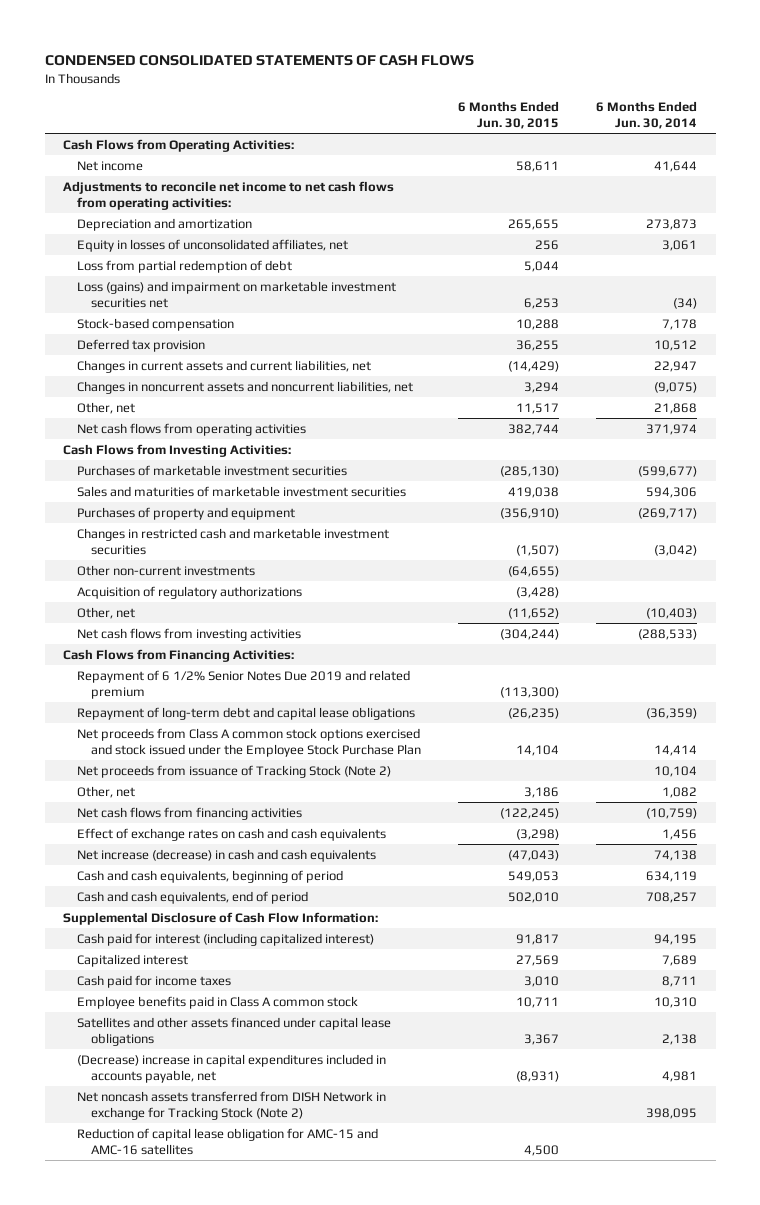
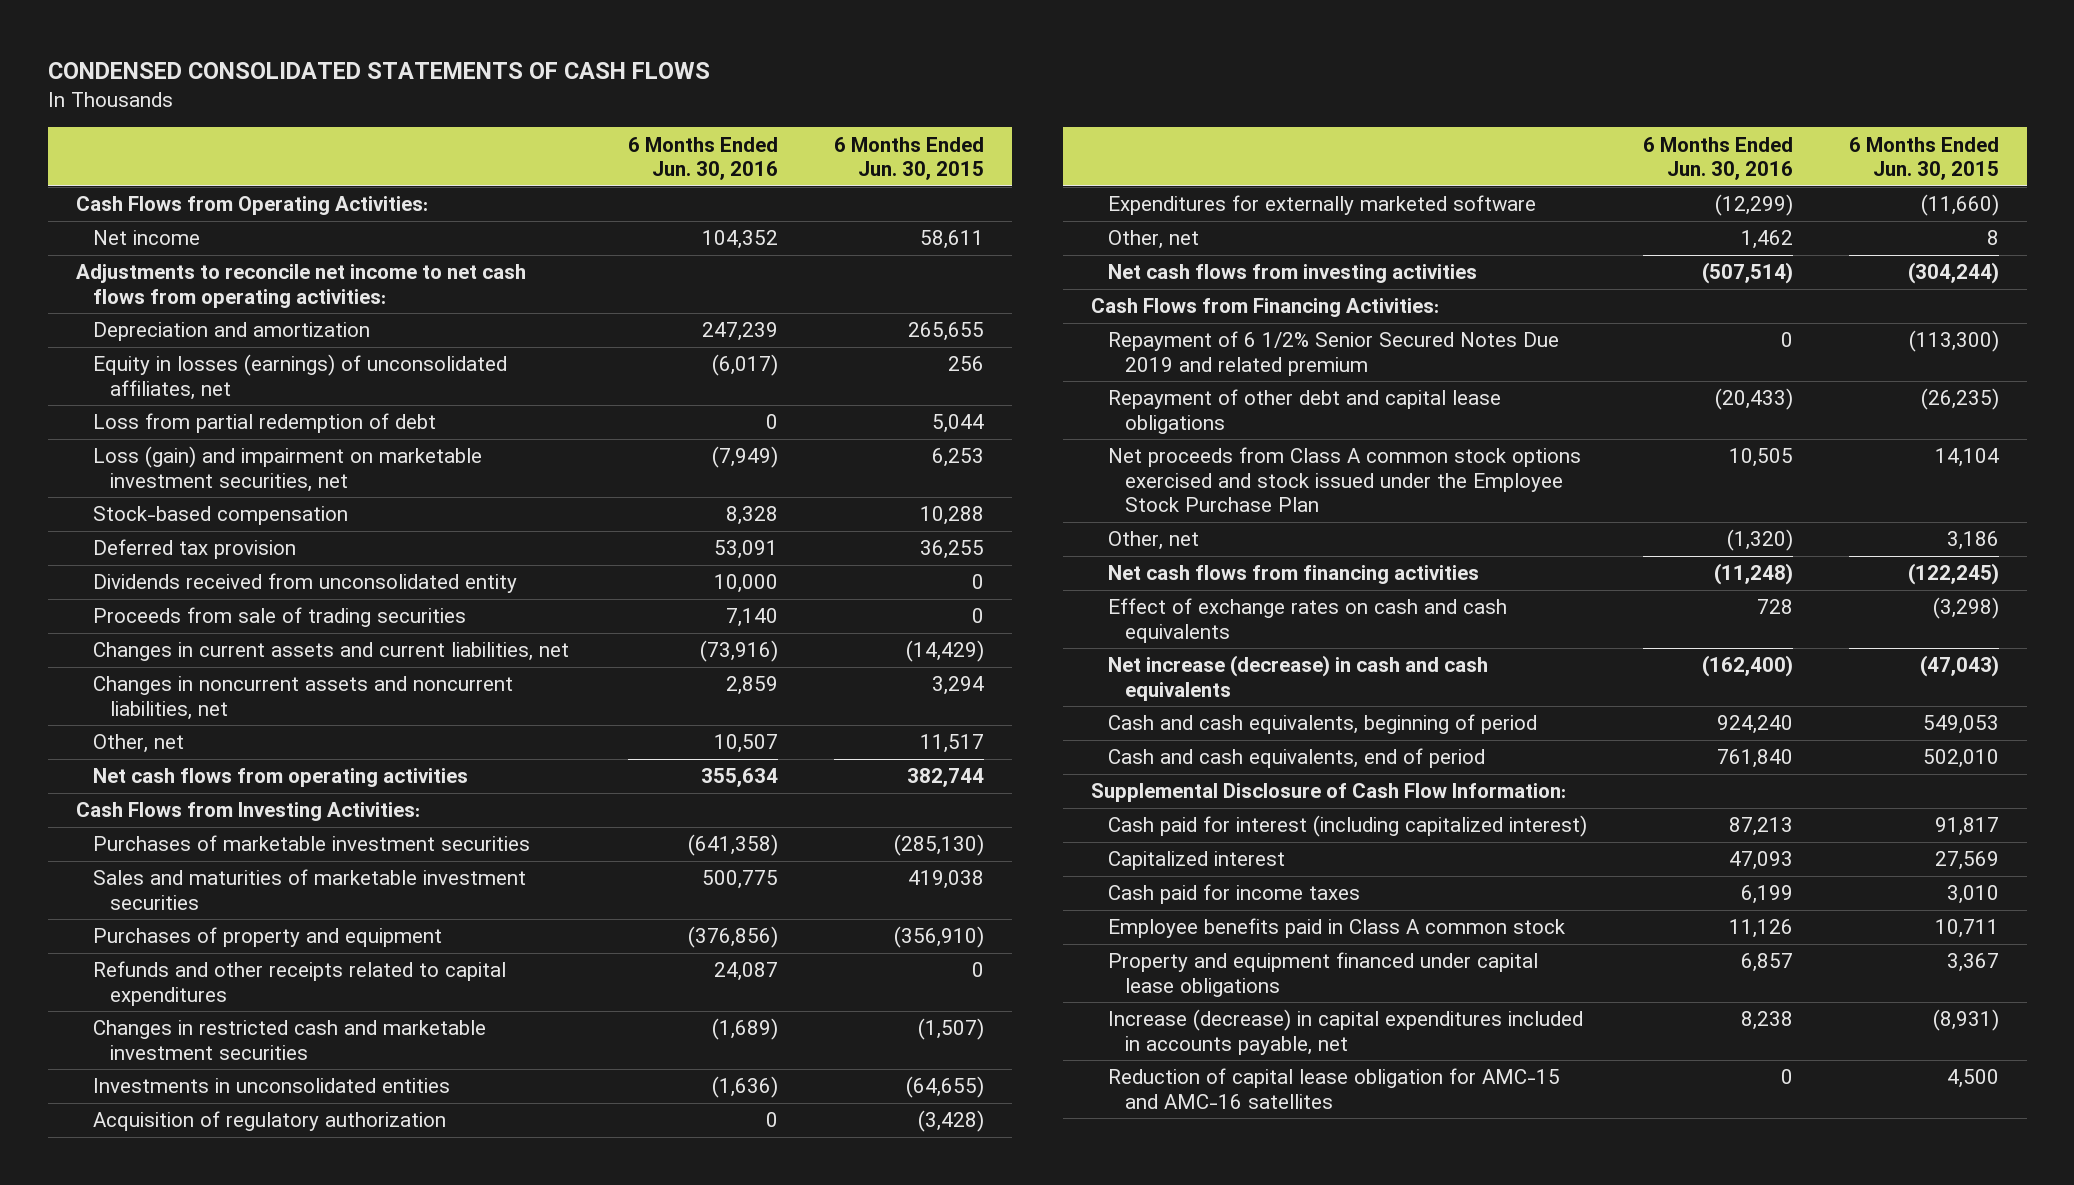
[596,101,698,129] 6 Months Ended Jun. 30, 2014 -> none
none -> [627,136,778,180] 6 Months Ended Jun. 30, 2016
[76,238,348,252] Equity in losses of unconsolidated affiliates, net -> [93,354,508,400] Equity in losses (earnings) of unconsolidated affiliates, net
[76,280,396,308] Loss (gains) and impairment on marketable investment securities net -> [93,446,483,492] Loss (gain) and impairment on marketable investment securities, net
none -> [93,573,518,594] Dividends received from unconsolidated entity
none -> [93,607,467,628] Proceeds from sale of trading securities
none -> [93,961,507,1006] Refunds and other receipts related to capital expenditures
[76,564,255,576] Other non-current investments -> [93,1078,451,1094] Investments in unconsolidated entities
[76,585,302,599] Acquisition of regulatory authorizations -> [93,1111,447,1132] Acquisition of regulatory authorization
none -> [1107,195,1536,216] Expenditures for externally marketed software
[507,607,559,619] (11,652) -> [1986,230,1999,246] 8
[76,669,410,699] Repayment of 6 1/2% Senior Notes Due 2019 and related premium -> [1107,331,1559,376] Repayment of 6 1/2% Senior Secured Notes Due 2019 and related premium
[76,706,415,720] Repayment of long-term debt and capital lease obligations -> [1107,389,1501,434] Repayment of other debt and capital lease obligations
[76,764,391,778] Net proceeds from issuance of Tracking Stock (Note 2) -> none
[76,1090,386,1120] Net noncash assets transferred from DISH Network in exchange for Tracking Stock (Note 2) -> none
[76,1016,391,1046] Satellites and other assets financed under capital lease obligations -> [1107,952,1538,997] Property and equipment financed under capital lease obligations
[76,1053,386,1083] (Decrease) increase in capital expenditures included in accounts payable, net -> [1107,1009,1583,1055] Increase (decrease) in capital expenditures included in accounts payable, net

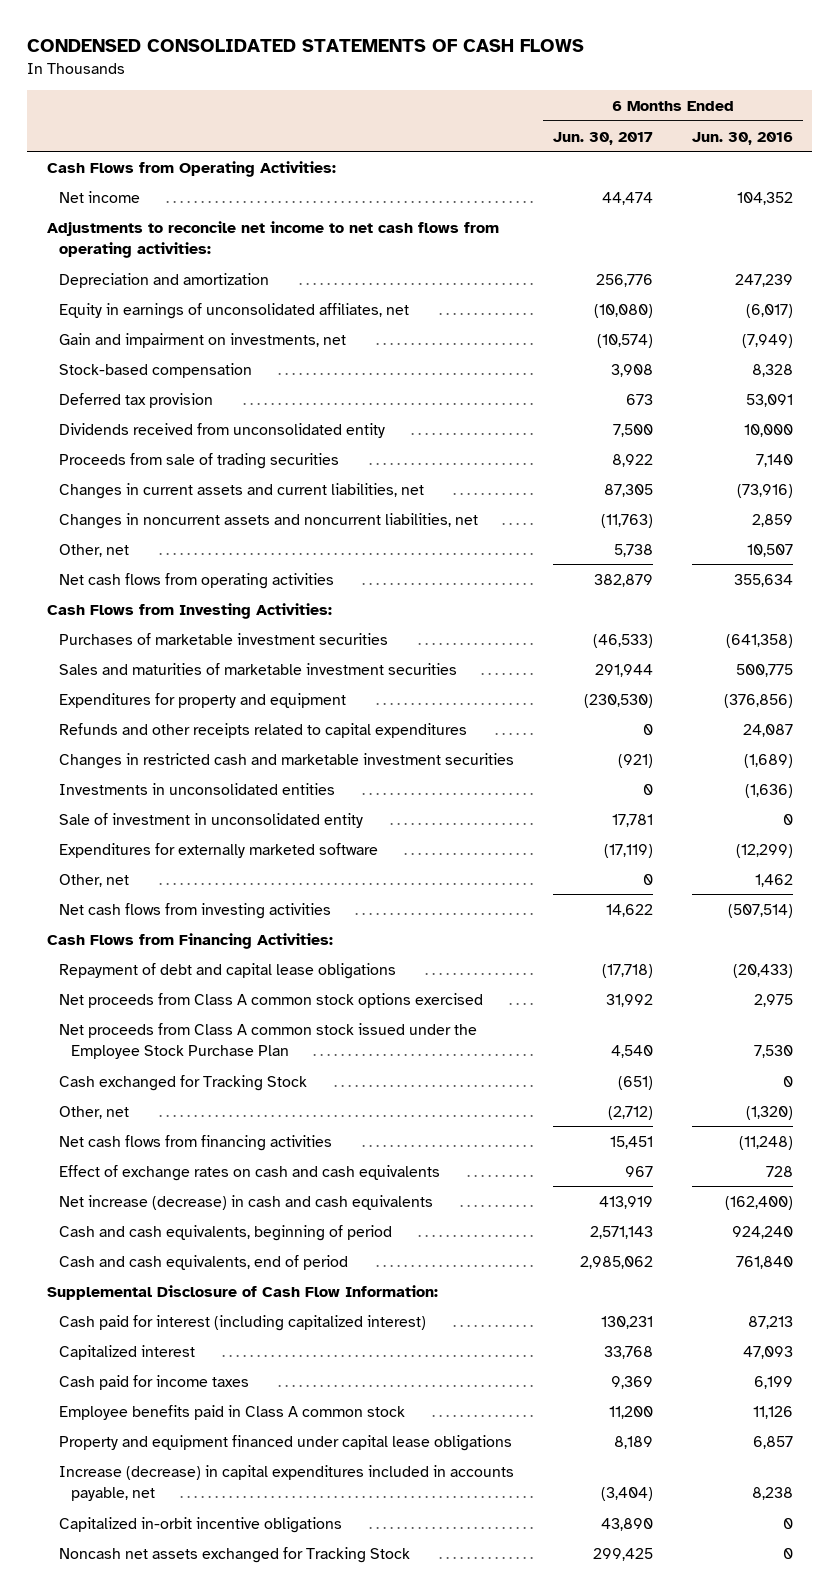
[833,136,984,180] 6 Months Ended Jun. 30, 2015 -> none
none -> [552,131,653,145] Jun. 30, 2017
[93,413,437,434] Loss from partial redemption of debt -> none
[93,354,508,400] Equity in losses (earnings) of unconsolidated affiliates, net -> [58,302,409,319] Equity in earnings of unconsolidated affiliates, net
[93,446,483,492] Loss (gain) and impairment on marketable investment securities, net -> [58,332,346,348] Gain and impairment on investments, net
[93,927,443,948] Purchases of property and equipment -> [58,692,346,708] Expenditures for property and equipment
[93,1111,447,1132] Acquisition of regulatory authorization -> none
none -> [58,812,363,828] Sale of investment in unconsolidated entity
[1107,331,1559,376] Repayment of 6 1/2% Senior Secured Notes Due 2019 and related premium -> none
[1107,389,1501,434] Repayment of other debt and capital lease obligations -> [58,962,396,979] Repayment of debt and capital lease obligations
none -> [58,992,483,1008] Net proceeds from Class A common stock options exercised
[1107,447,1581,512] Net proceeds from Class A common stock options exercised and stock issued under the Employee Stock Purchase Plan -> [58,1022,477,1059] Net proceeds from Class A common stock issued under the Employee Stock Purchase Plan
[1728,448,1793,468] 10,505 -> [753,1044,793,1058] 7,530
none -> [58,1074,307,1091] Cash exchanged for Tracking Stock
[1107,1068,1560,1109] Reduction of capital lease obligation for AMC-15 and AMC-16 satellites -> none
none -> [58,1516,342,1533] Capitalized in-orbit incentive obligations
none -> [58,1546,410,1563] Noncash net assets exchanged for Tracking Stock

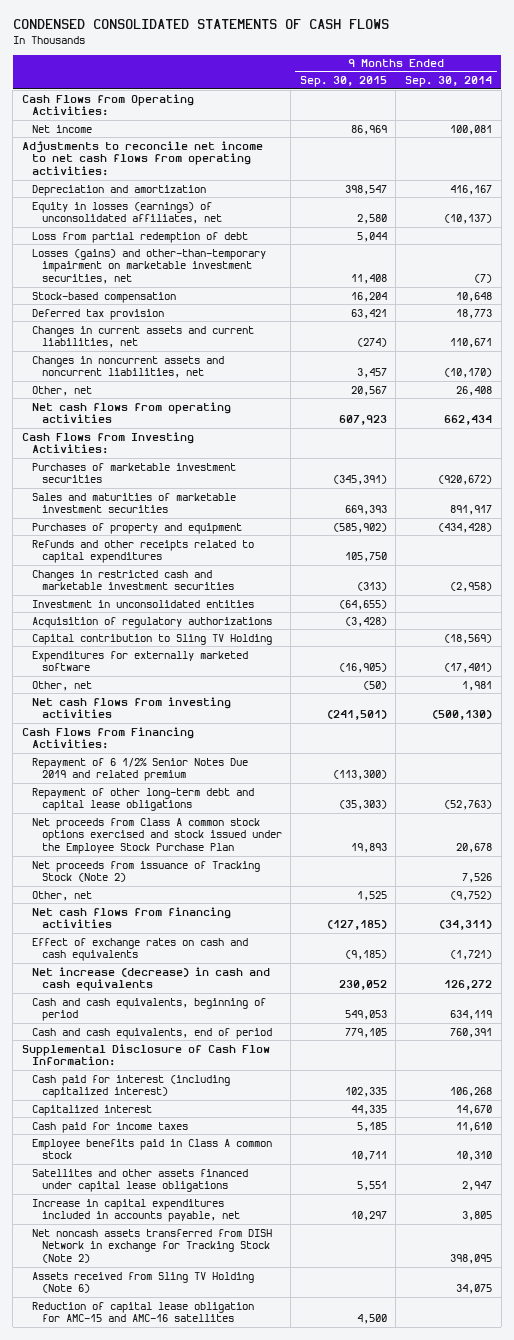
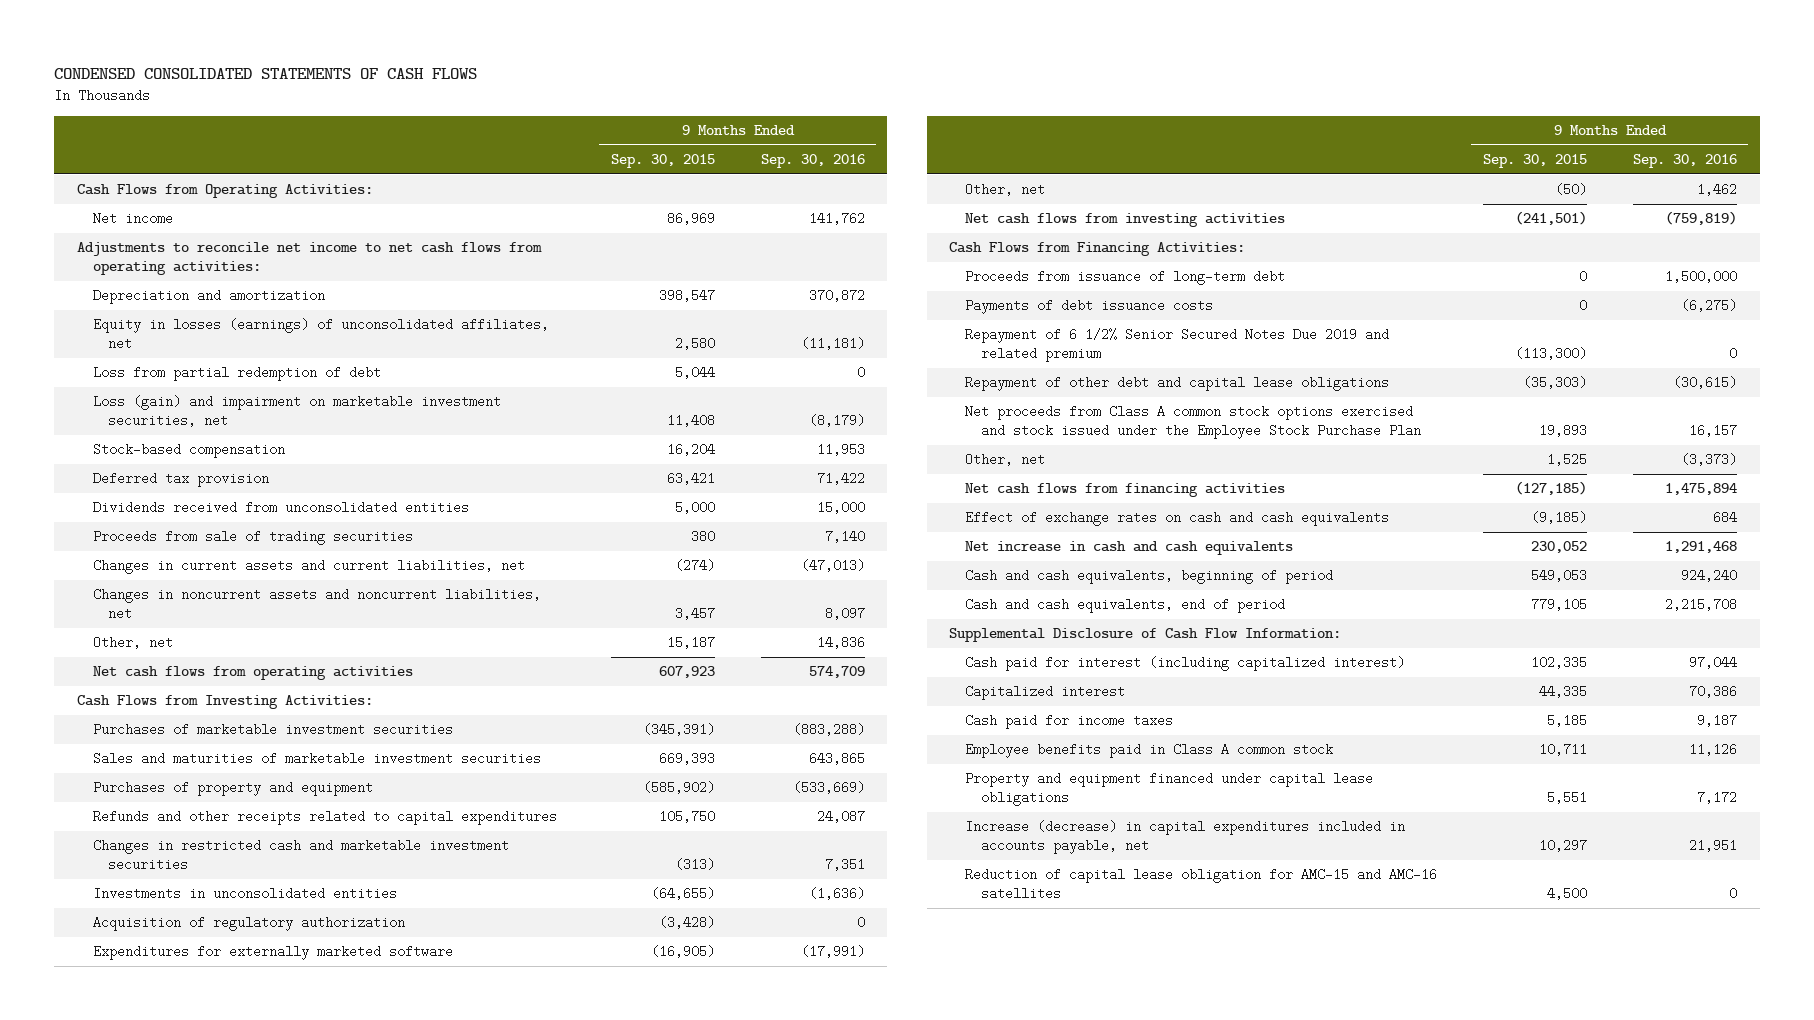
[405,76,493,88] Sep. 30, 2014 -> none
none -> [760,153,865,168] Sep. 30, 2016
[31,248,266,285] Losses (gains) and other-than-temporary impairment on marketable investment securities, net -> [92,395,501,428] Loss (gain) and impairment on marketable investment securities, net
none -> [92,501,469,515] Dividends received from unconsolidated entities
none -> [92,530,413,546] Proceeds from sale of trading securities
[350,385,387,396] 20,567 -> [666,636,715,650] 15,187
[31,633,272,645] Capital contribution to Sling TV Holding -> none
[31,599,254,608] Investment in unconsolidated entities -> [92,887,397,901] Investments in unconsolidated entities
[31,616,272,628] Acquisition of regulatory authorizations -> [92,916,405,932] Acquisition of regulatory authorization
none -> [964,270,1285,286] Proceeds from issuance of long-term debt
none -> [964,299,1213,315] Payments of debt issuance costs
[31,757,248,782] Repayment of 6 1/2% Senior Notes Due 2019 and related premium -> [964,328,1389,363] Repayment of 6 1/2% Senior Secured Notes Due 2019 and related premium
[31,787,254,812] Repayment of other long-term debt and capital lease obligations -> [964,376,1389,392] Repayment of other debt and capital lease obligations
[31,860,260,883] Net proceeds from issuance of Tracking Stock (Note 2) -> none
[31,966,270,992] Net increase (decrease) in cash and cash equivalents -> [964,541,1293,556] Net increase in cash and cash equivalents
[31,1228,272,1264] Net noncash assets transferred from DISH Network in exchange for Tracking Stock (Note 2) -> none
[31,1271,254,1294] Assets received from Sling TV Holding (Note 6) -> none
[31,1168,248,1193] Satellites and other assets financed under capital lease obligations -> [964,772,1373,807] Property and equipment financed under capital lease obligations
[31,1198,240,1223] Increase in capital expenditures included in accounts payable, net -> [964,820,1405,855] Increase (decrease) in capital expenditures included in accounts payable, net

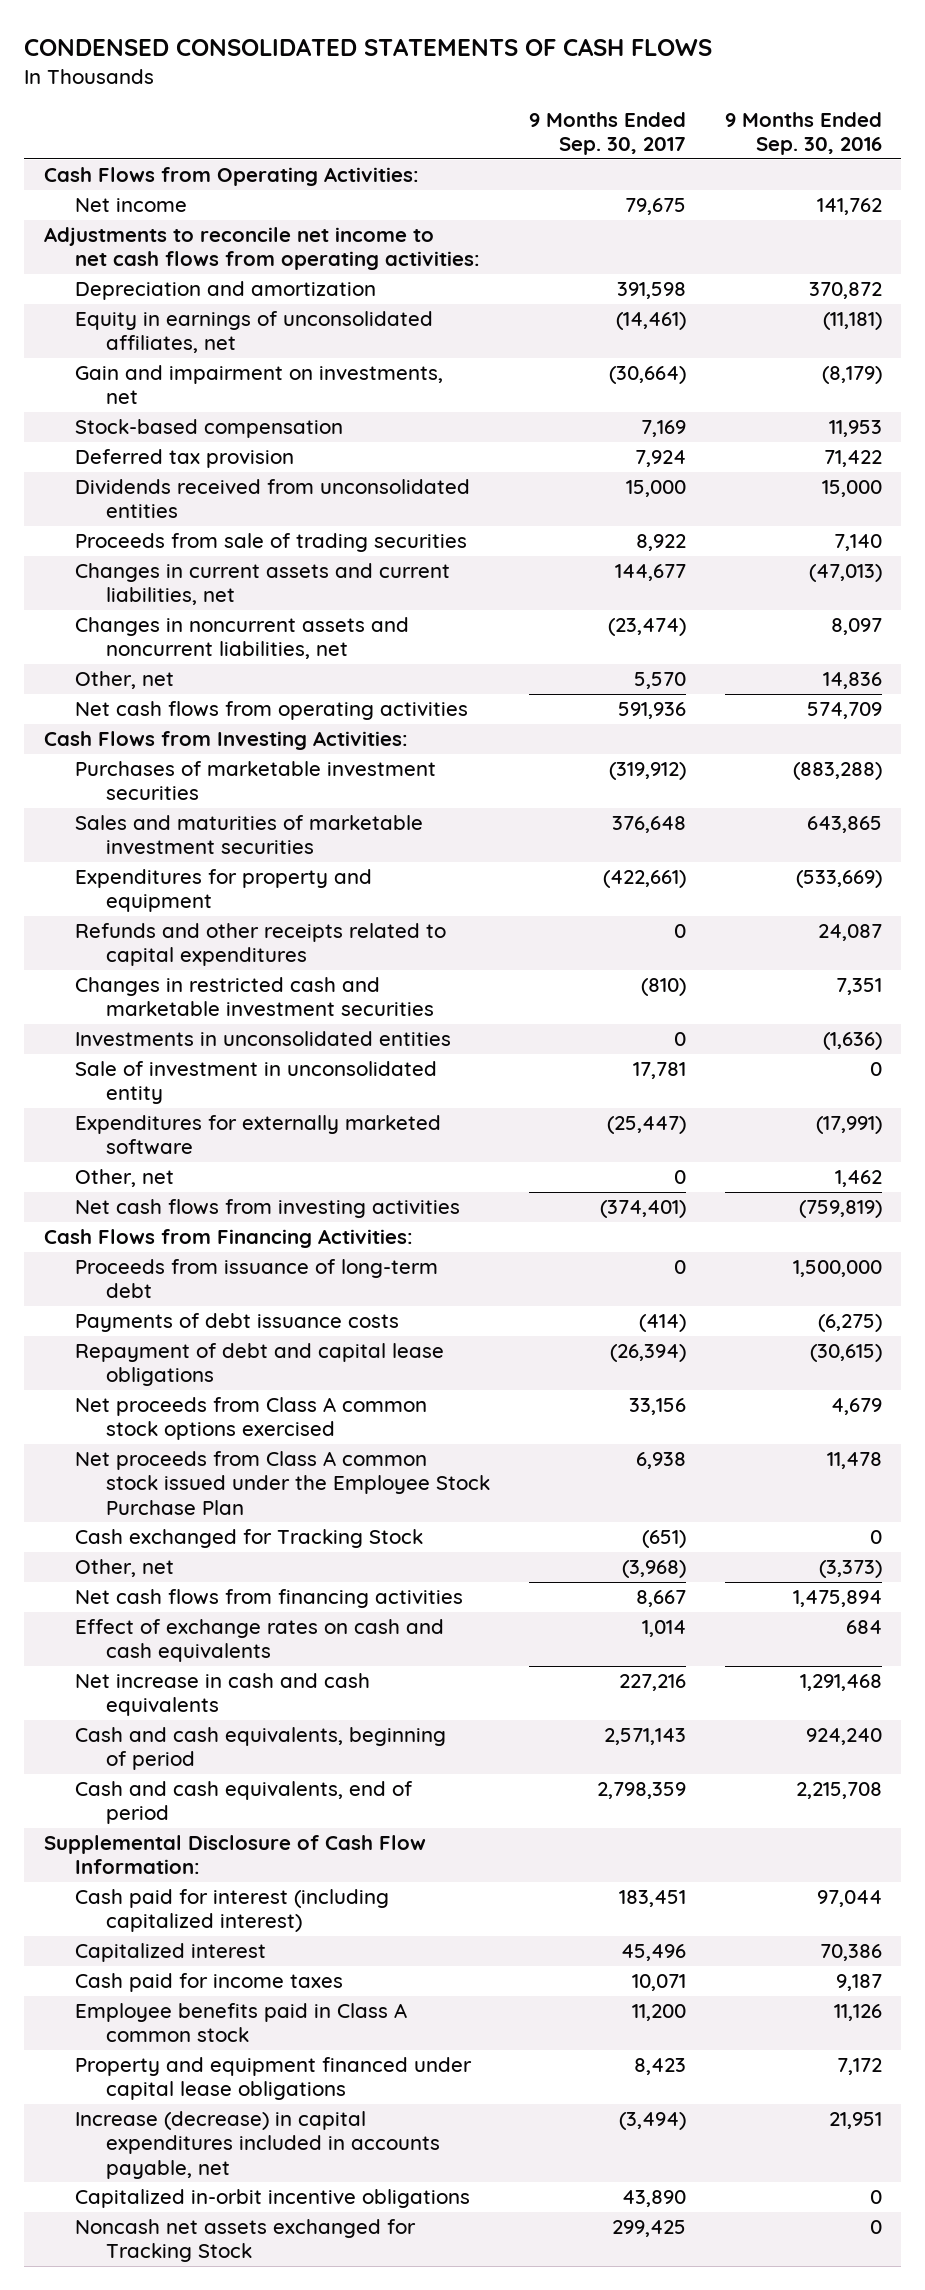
[610,153,715,168] Sep. 30, 2015 -> none
none -> [528,112,686,156] 9 Months Ended Sep. 30, 2017
[92,366,381,382] Loss from partial redemption of debt -> none
[92,318,549,351] Equity in losses (earnings) of unconsolidated affiliates, net -> [74,311,433,354] Equity in earnings of unconsolidated affiliates, net
[92,395,501,428] Loss (gain) and impairment on marketable investment securities, net -> [74,365,443,405] Gain and impairment on investments, net
[92,781,373,797] Purchases of property and equipment -> [74,869,372,913] Expenditures for property and equipment
[92,916,405,932] Acquisition of regulatory authorization -> none
none -> [74,1061,437,1105] Sale of investment in unconsolidated entity
[964,328,1389,363] Repayment of 6 1/2% Senior Secured Notes Due 2019 and related premium -> none
[964,376,1389,392] Repayment of other debt and capital lease obligations -> [74,1343,444,1387] Repayment of debt and capital lease obligations
none -> [74,1397,427,1441] Net proceeds from Class A common stock options exercised
[964,405,1421,440] Net proceeds from Class A common stock options exercised and stock issued under the Employee Stock Purchase Plan -> [74,1451,490,1515] Net proceeds from Class A common stock issued under the Employee Stock Purchase Plan
[1688,424,1737,438] 16,157 -> [826,1452,882,1470] 11,478
none -> [74,1529,423,1549] Cash exchanged for Tracking Stock
[964,868,1437,901] Reduction of capital lease obligation for AMC-15 and AMC-16 satellites -> none
none -> [74,2189,470,2209] Capitalized in-orbit incentive obligations
none -> [74,2219,416,2263] Noncash net assets exchanged for Tracking Stock

